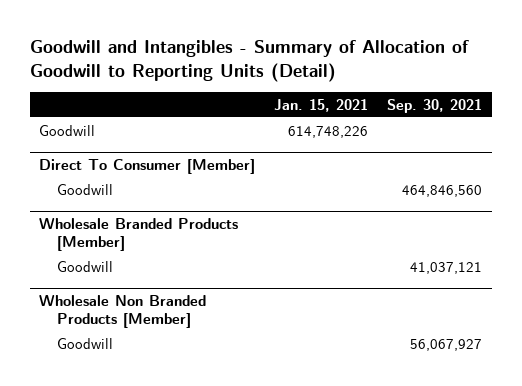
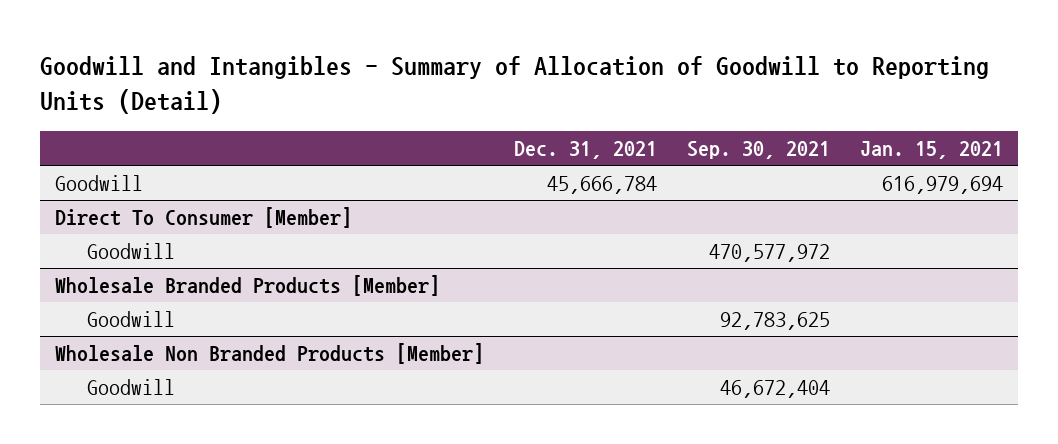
none -> [513,141,657,160] Dec. 31, 2021
[288,125,369,138] 614,748,226 -> [881,176,1003,195] 616,979,694
[402,184,483,197] 464,846,560 -> [708,244,830,263] 470,577,972
[410,261,483,274] 41,037,121 -> [719,312,830,331] 92,783,625
[410,338,483,351] 56,067,927 -> [719,380,830,399] 46,672,404

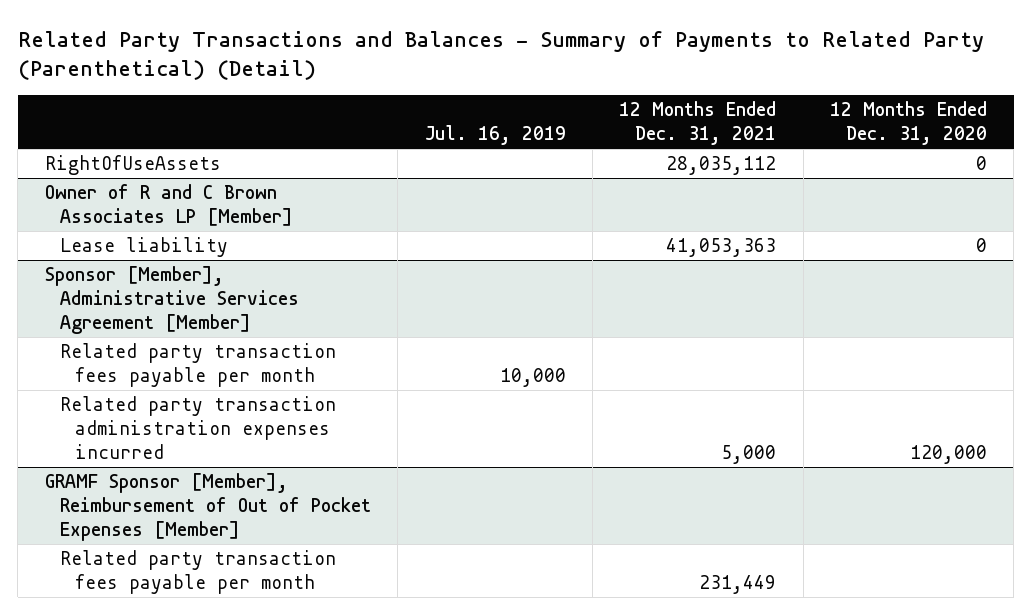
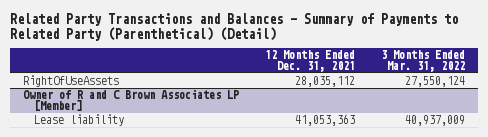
[424,124,566,145] Jul. 16, 2019 -> none
[830,101,988,145] 12 Months Ended Dec. 31, 2020 -> none
none -> [381,50,466,73] 3 Months Ended Mar. 31, 2022
[44,266,299,334] Sponsor [Member], Administrative Services Agreement [Member] -> none
[59,343,336,387] Related party transaction fees payable per month -> none
[59,396,336,459] Related party transaction administration expenses incurred -> none
[44,473,371,541] GRAMF Sponsor [Member], Reimbursement of Out of Pocket Expenses [Member] -> none
[59,550,336,594] Related party transaction fees payable per month -> none

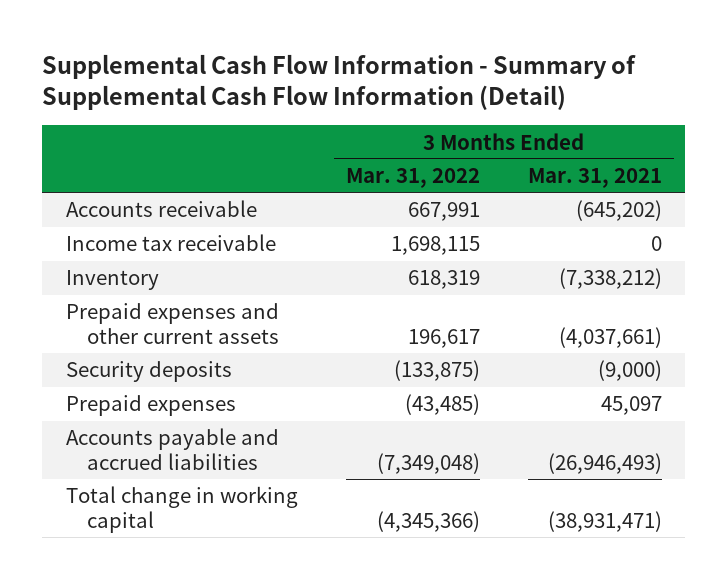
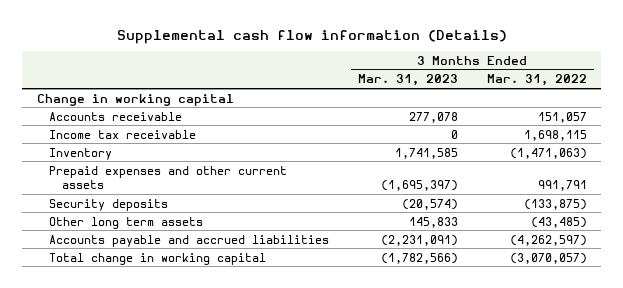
[42,53,637,111] Supplemental Cash Flow Information - Summary of Supplemental Cash Flow Information (Detail) -> [116,29,507,44] Supplemental cash flow information (Details)
[527,168,662,189] Mar. 31, 2021 -> none
none -> [358,74,459,87] Mar. 31, 2023
none -> [36,93,234,106] Change in working capital
[407,202,480,222] 667,991 -> [537,111,587,123] 151,057
[407,270,480,290] 618,319 -> [509,147,587,159] (1,471,063)
[407,328,480,348] 196,617 -> [537,180,587,192] 991,791
[65,395,236,417] Prepaid expenses -> [49,216,204,229] Other long term assets
[376,452,480,474] (7,349,048) -> [509,234,587,246] (4,262,597)
[376,510,480,532] (4,345,366) -> [509,252,587,264] (3,070,057)

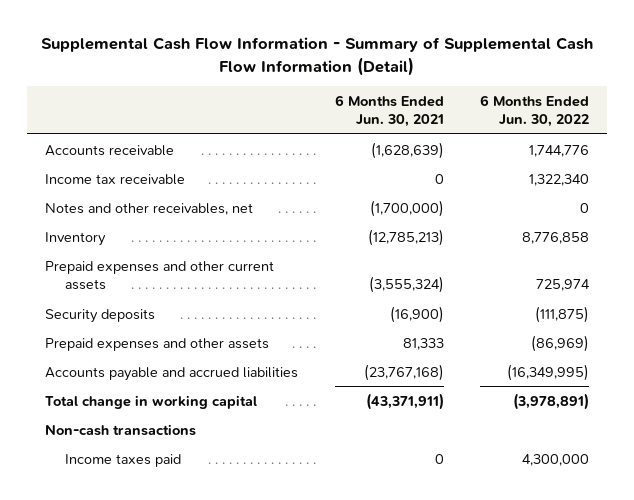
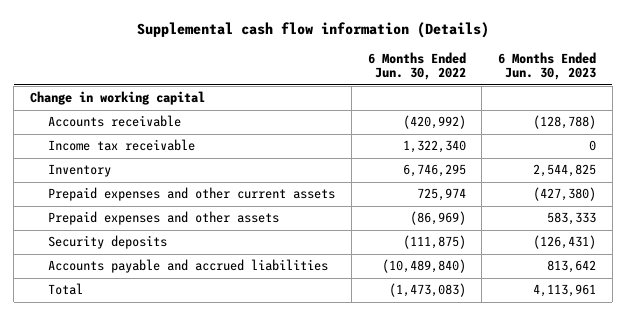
[41,37,594,76] Supplemental Cash Flow Information - Summary of Supplemental Cash Flow Information (Detail) -> [137,21,490,38] Supplemental cash flow information (Details)
[334,94,444,128] 6 Months Ended Jun. 30, 2021 -> none
none -> [498,51,597,81] 6 Months Ended Jun. 30, 2023
none -> [29,91,205,106] Change in working capital
[529,144,590,157] 1,744,776 -> [402,115,466,130] (420,992)
[45,202,254,215] Notes and other receivables, net -> none
[522,231,590,244] 8,776,858 -> [402,164,466,178] 6,746,295
[45,394,258,409] Total change in working capital -> none
[45,423,197,436] Non-cash transactions -> none
[64,453,181,467] Income taxes paid -> none
[45,308,156,323] Security deposits -> [48,235,168,250] Security deposits
[507,363,590,381] (16,349,995) -> [381,259,466,274] (10,489,840)
none -> [48,283,84,296] Total

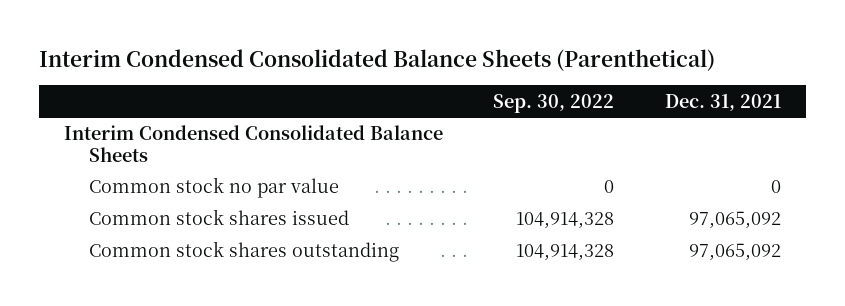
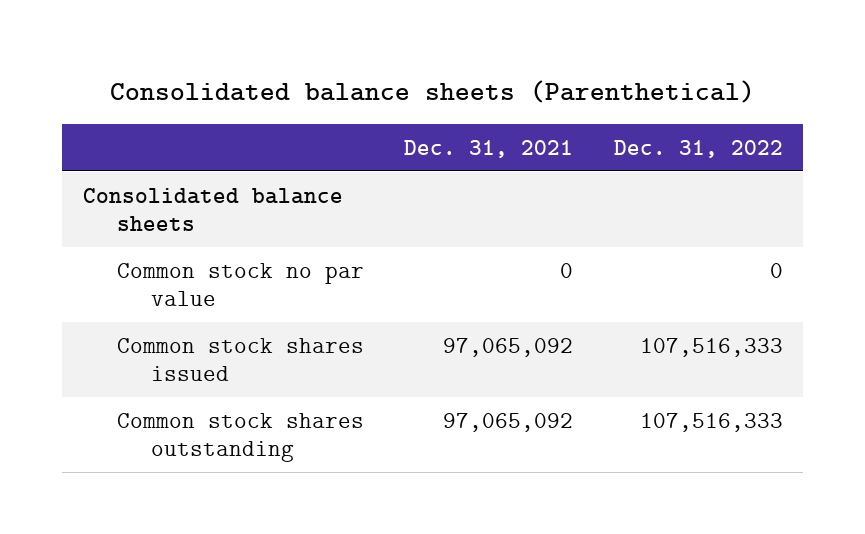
[38,49,715,72] Interim Condensed Consolidated Balance Sheets (Parenthetical) -> [109,79,755,103] Consolidated balance sheets (Parenthetical)
[493,93,615,113] Sep. 30, 2022 -> none
none -> [613,139,783,158] Dec. 31, 2022
[64,125,444,163] Interim Condensed Consolidated Balance Sheets -> [82,187,343,231] Consolidated balance sheets

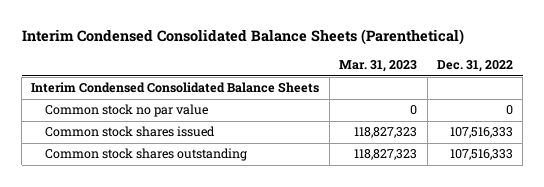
[109,79,755,103] Consolidated balance sheets (Parenthetical) -> [21,29,464,46] Interim Condensed Consolidated Balance Sheets (Parenthetical)
[404,139,574,158] Dec. 31, 2021 -> none
none -> [339,60,418,73] Mar. 31, 2023
[82,187,343,231] Consolidated balance sheets -> [31,82,320,94] Interim Condensed Consolidated Balance Sheets

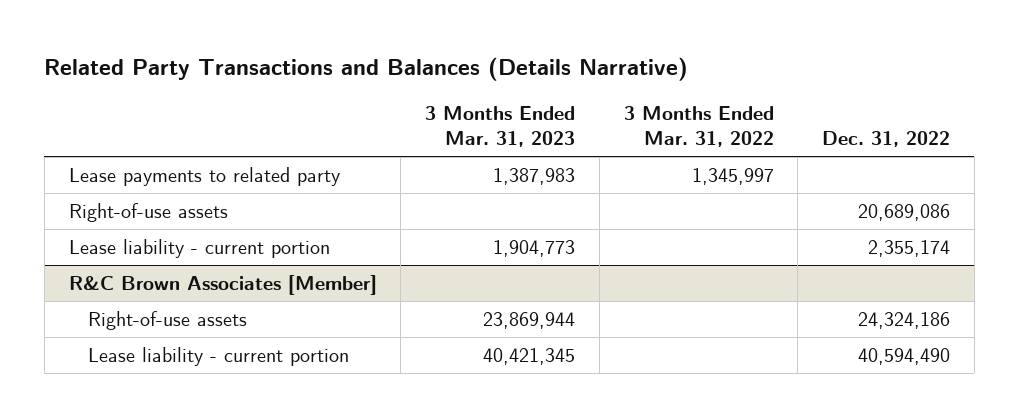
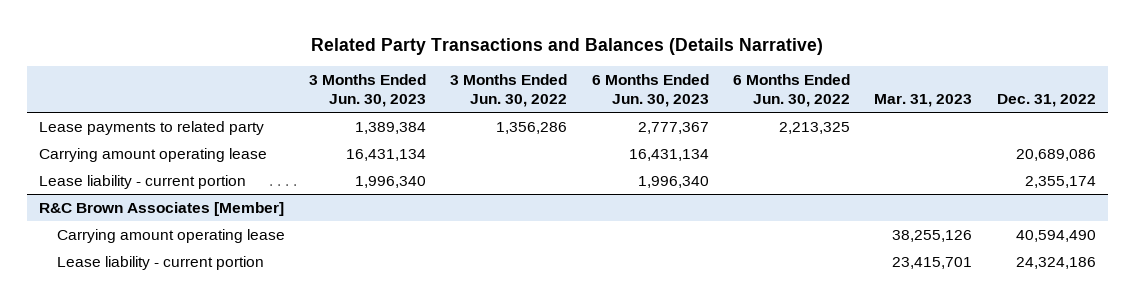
[425,105,576,148] 3 Months Ended Mar. 31, 2023 -> none
[623,105,774,148] 3 Months Ended Mar. 31, 2022 -> none
none -> [309,74,427,108] 3 Months Ended Jun. 30, 2023
none -> [450,74,568,108] 3 Months Ended Jun. 30, 2022
none -> [591,74,709,108] 6 Months Ended Jun. 30, 2023
none -> [732,74,850,108] 6 Months Ended Jun. 30, 2022
none -> [874,94,973,108] Mar. 31, 2023
[68,202,228,222] Right-of-use assets -> [39,147,268,162] Carrying amount operating lease
[87,310,247,330] Right-of-use assets -> none
none -> [56,228,285,243] Carrying amount operating lease
[858,347,951,365] 40,594,490 -> [1015,256,1096,269] 24,324,186

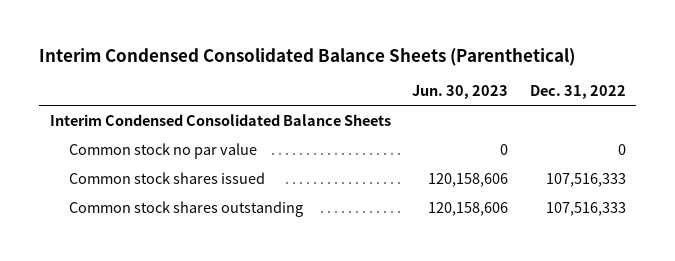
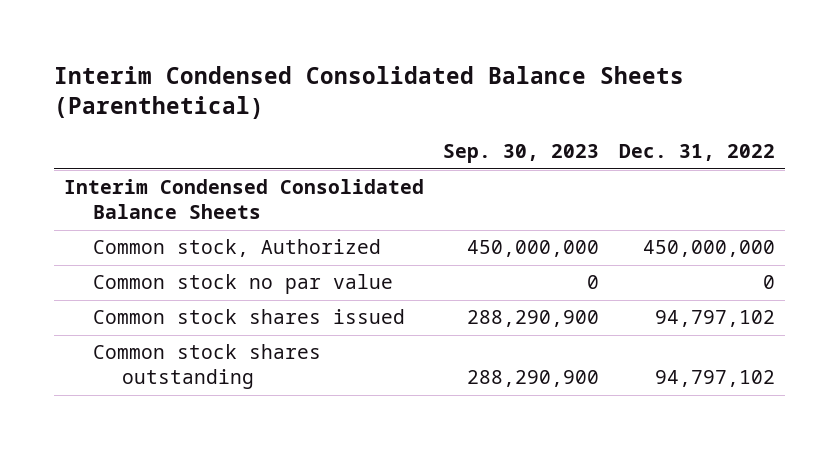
[412,85,509,100] Jun. 30, 2023 -> none
none -> [443,144,600,164] Sep. 30, 2023
none -> [92,239,381,258] Common stock, Authorized
[545,172,626,187] 107,516,333 -> [654,310,775,328] 94,797,102
[545,201,626,216] 107,516,333 -> [654,370,775,388] 94,797,102

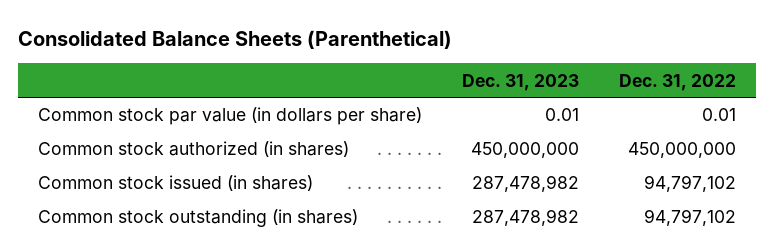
[54,66,685,120] Interim Condensed Consolidated Balance Sheets (Parenthetical) -> [18,29,453,49] Consolidated Balance Sheets (Parenthetical)
[443,144,600,164] Sep. 30, 2023 -> none
none -> [462,73,580,91] Dec. 31, 2023
[63,179,424,220] Interim Condensed Consolidated Balance Sheets -> none
[92,274,393,295] Common stock no par value -> none
none -> [38,107,423,126] Common stock par value (in dollars per share)
[92,239,381,258] Common stock, Authorized -> [38,141,350,158] Common stock authorized (in shares)
[92,309,405,325] Common stock shares issued -> [38,175,314,192] Common stock issued (in shares)
[92,344,321,390] Common stock shares outstanding -> [38,209,359,228] Common stock outstanding (in shares)

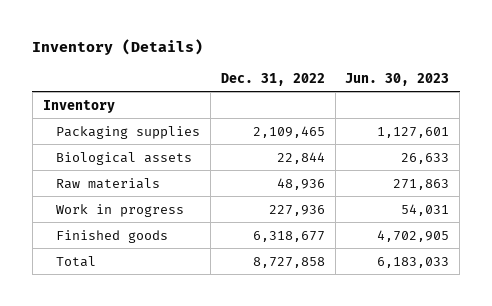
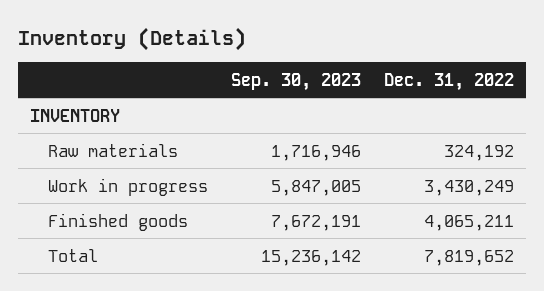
[345,72,450,86] Jun. 30, 2023 -> none
none -> [231,72,362,91] Sep. 30, 2023
[56,125,201,139] Packaging supplies -> none
[56,151,193,165] Biological assets -> none
[42,99,115,113] Inventory -> [29,108,120,122] INVENTORY
[276,177,325,190] 48,936 -> [444,144,515,161] 324,192
[268,204,325,216] 227,936 -> [424,179,515,196] 3,430,249
[252,230,325,242] 6,318,677 -> [424,214,515,231] 4,065,211
[252,256,325,268] 8,727,858 -> [424,249,515,266] 7,819,652

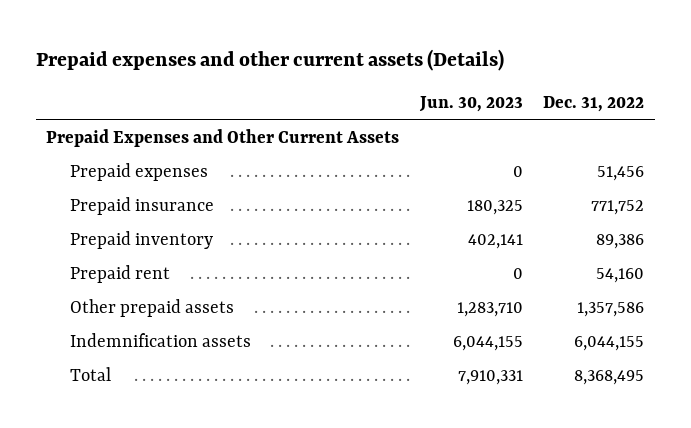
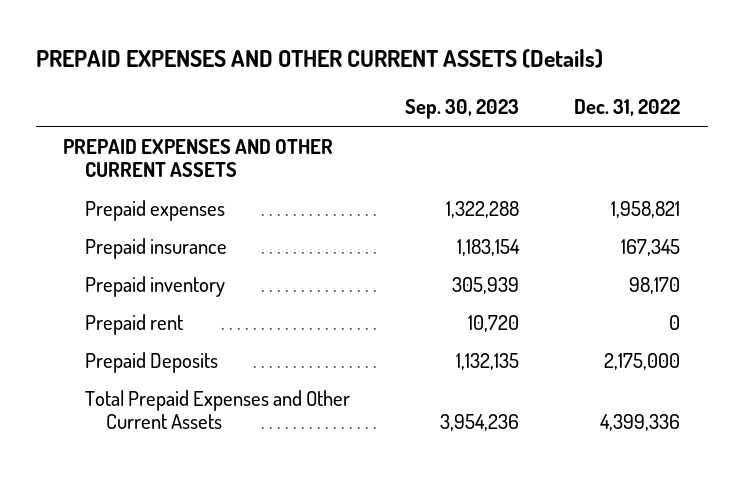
[36,49,505,72] Prepaid expenses and other current assets (Details) -> [35,49,603,69] PREPAID EXPENSES AND OTHER CURRENT ASSETS (Details)
[418,95,523,112] Jun. 30, 2023 -> none
none -> [404,99,519,120] Sep. 30, 2023
[70,298,235,317] Other prepaid assets -> none
[70,332,252,347] Indemnification assets -> none
[70,366,112,381] Total -> none
[46,128,400,147] Prepaid Expenses and Other Current Assets -> [63,138,334,178] PREPAID EXPENSES AND OTHER CURRENT ASSETS
[597,165,645,181] 51,456 -> [611,200,681,218] 1,958,821
[591,199,645,215] 771,752 -> [621,238,681,256] 167,345
[596,233,645,249] 89,386 -> [629,276,681,294] 98,170
[596,267,645,283] 54,160 -> [669,314,681,330] 0
none -> [84,351,218,373] Prepaid Deposits
none -> [84,389,350,430] Total Prepaid Expenses and Other Current Assets

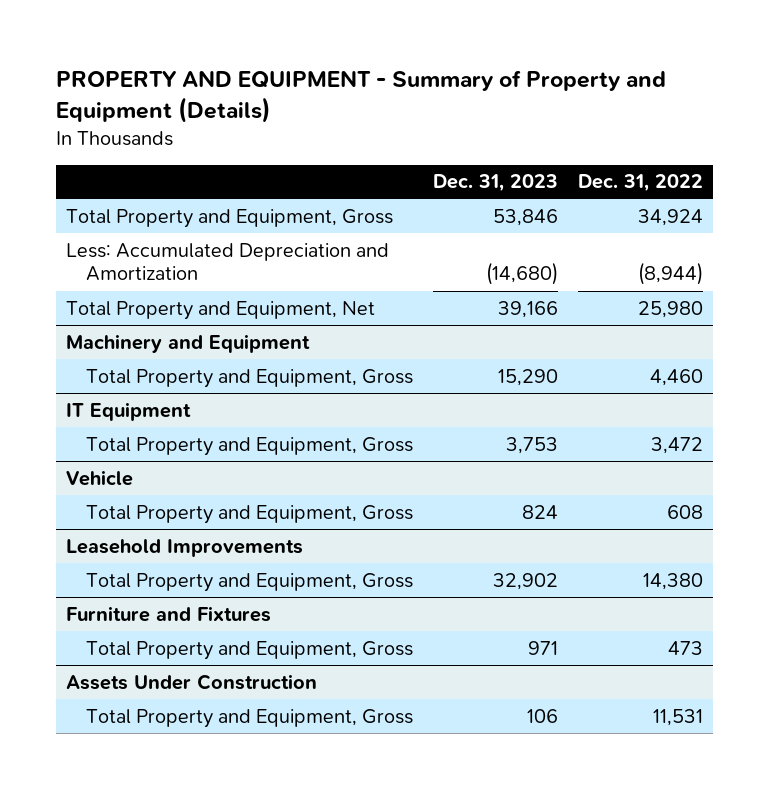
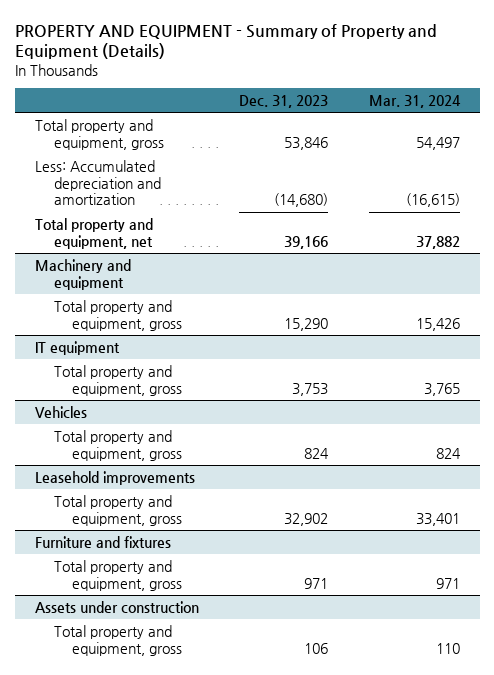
[577,174,703,193] Dec. 31, 2022 -> none
none -> [368,94,461,108] Mar. 31, 2024
[66,208,394,228] Total Property and Equipment, Gross -> [34,118,164,150] Total property and equipment, gross
[66,242,390,282] Less: Accumulated Depreciation and Amortization -> [34,159,161,206] Less: Accumulated depreciation and amortization
[66,300,376,320] Total Property and Equipment, Net -> [34,217,153,249] Total property and equipment, net
[66,333,311,353] Machinery and Equipment -> [34,258,131,290] Machinery and equipment
[85,368,413,388] Total Property and Equipment, Gross -> [53,299,183,331] Total property and equipment, gross
[66,401,192,421] IT Equipment -> [34,340,120,355] IT equipment
[85,436,413,456] Total Property and Equipment, Gross -> [53,364,183,396] Total property and equipment, gross
[66,469,134,486] Vehicle -> [34,405,87,418] Vehicles
[85,504,413,524] Total Property and Equipment, Gross -> [53,429,183,461] Total property and equipment, gross
[66,538,304,557] Leasehold Improvements -> [34,470,195,485] Leasehold improvements
[85,572,413,592] Total Property and Equipment, Gross -> [53,494,183,526] Total property and equipment, gross
[66,605,272,622] Furniture and Fixtures -> [34,535,171,548] Furniture and fixtures
[85,640,413,660] Total Property and Equipment, Gross -> [53,559,183,591] Total property and equipment, gross
[66,673,318,690] Assets Under Construction -> [34,600,199,613] Assets under construction
[85,708,413,728] Total Property and Equipment, Gross -> [53,624,183,656] Total property and equipment, gross

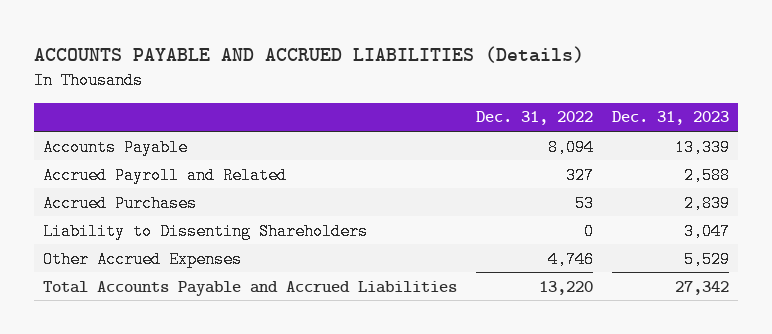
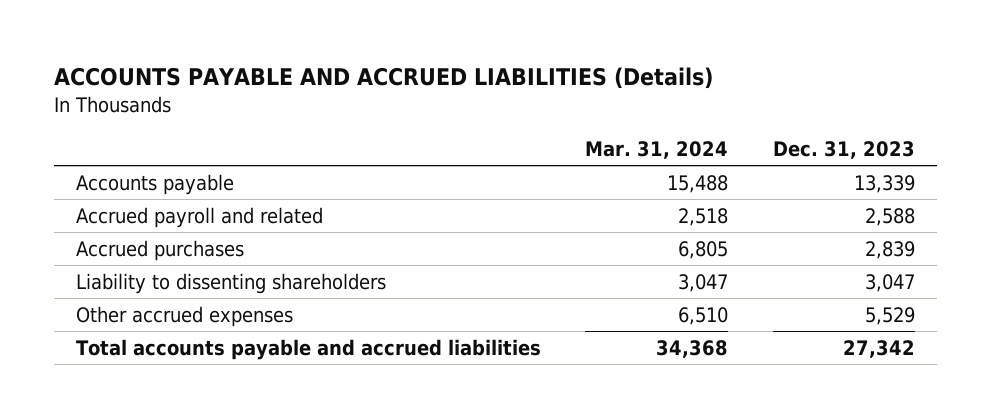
[476,111,594,126] Dec. 31, 2022 -> none
none -> [585,140,729,159] Mar. 31, 2024
[43,138,189,156] Accounts Payable -> [76,173,235,195] Accounts payable
[43,166,288,184] Accrued Payroll and Related -> [76,206,324,228] Accrued payroll and related
[43,194,198,212] Accrued Purchases -> [76,239,245,261] Accrued purchases
[43,222,369,240] Liability to Dissenting Shareholders -> [76,272,387,294] Liability to dissenting shareholders
[43,250,243,268] Other Accrued Expenses -> [76,305,294,327] Other accrued expenses
[43,280,458,296] Total Accounts Payable and Accrued Liabilities -> [76,338,542,360] Total accounts payable and accrued liabilities

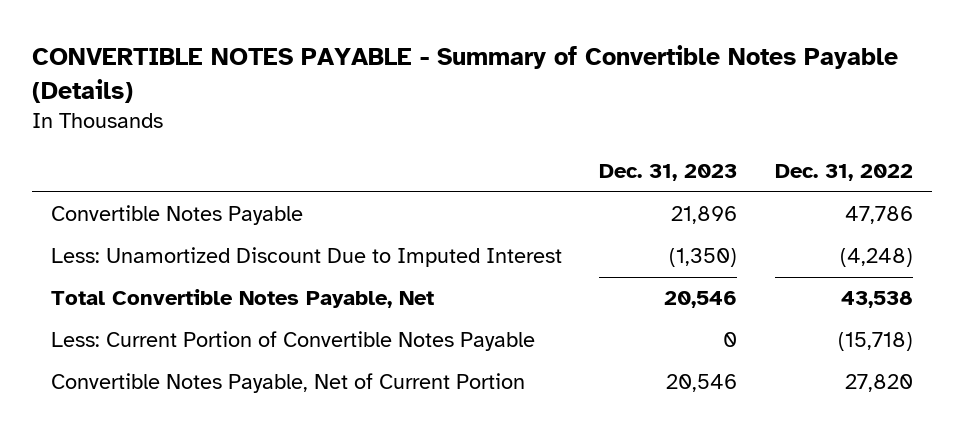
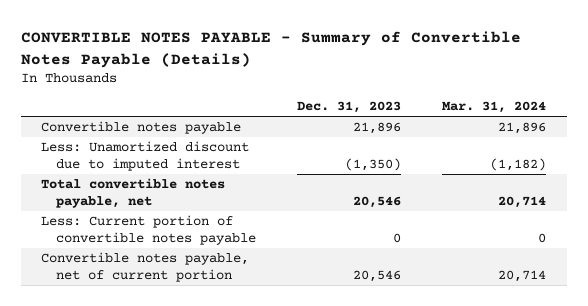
[775,164,914,182] Dec. 31, 2022 -> none
none -> [442,101,547,114] Mar. 31, 2024
[50,205,303,226] Convertible Notes Payable -> [41,121,242,135] Convertible notes payable
[50,247,562,268] Less: Unamortized Discount Due to Imputed Interest -> [41,141,250,171] Less: Unamortized discount due to imputed interest
[50,289,434,309] Total Convertible Notes Payable, Net -> [41,178,226,208] Total convertible notes payable, net
[50,331,535,352] Less: Current Portion of Convertible Notes Payable -> [41,215,257,245] Less: Current portion of convertible notes payable
[50,373,525,394] Convertible Notes Payable, Net of Current Portion -> [41,252,250,282] Convertible notes payable, net of current portion

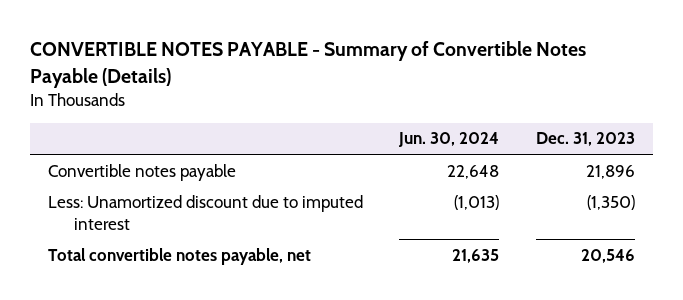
[442,101,547,114] Mar. 31, 2024 -> none
none -> [398,132,500,148] Jun. 30, 2024
[41,215,257,245] Less: Current portion of convertible notes payable -> none
[41,252,250,282] Convertible notes payable, net of current portion -> none

